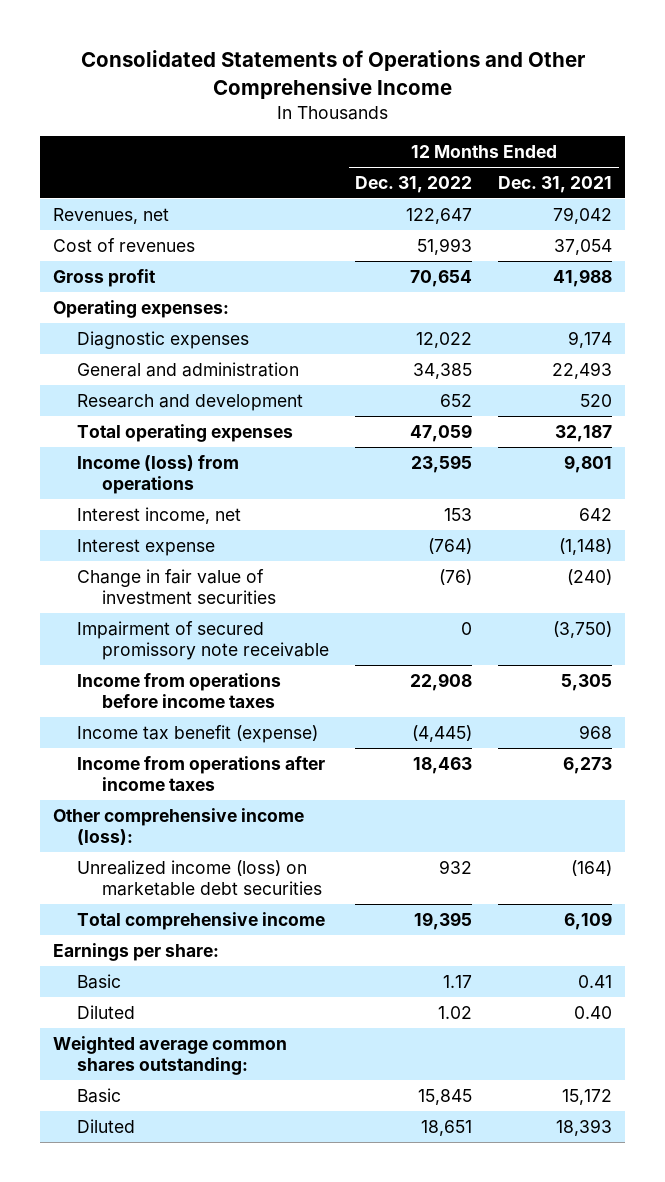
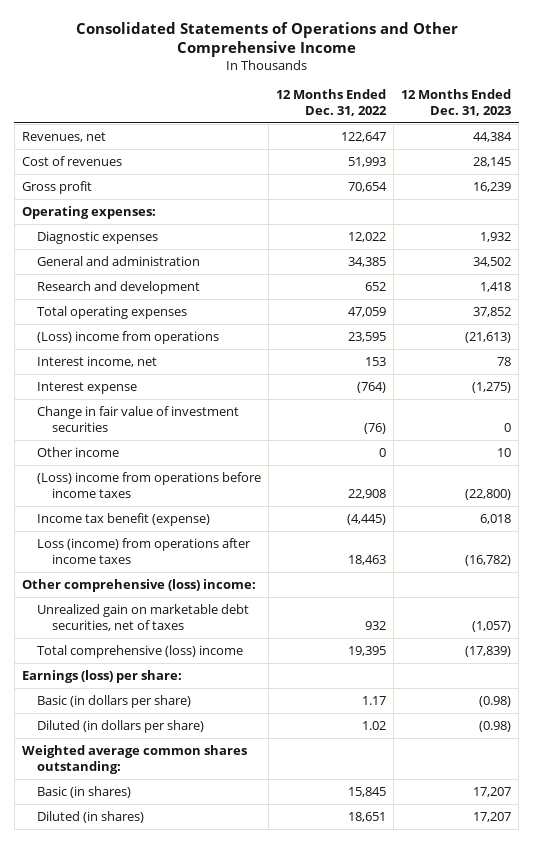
[498,175,613,193] Dec. 31, 2021 -> none
none -> [401,88,512,116] 12 Months Ended Dec. 31, 2023
[77,454,240,495] Income (loss) from operations -> [36,330,219,344] (Loss) income from operations
[77,620,330,661] Impairment of secured promissory note receivable -> none
none -> [36,446,119,457] Other income
[77,672,282,709] Income from operations before income taxes -> [36,471,261,498] (Loss) income from operations before income taxes
[77,755,326,792] Income from operations after income taxes -> [36,537,251,564] Loss (income) from operations after income taxes
[52,807,304,846] Other comprehensive income (loss): -> [21,578,256,592] Other comprehensive (loss) income:
[77,859,323,897] Unrealized income (loss) on marketable debt securities -> [36,603,249,631] Unrealized gain on marketable debt securities, net of taxes
[77,911,326,930] Total comprehensive income -> [36,644,243,658] Total comprehensive (loss) income
[52,942,219,961] Earnings per share: -> [21,669,182,683] Earnings (loss) per share:
[77,973,122,989] Basic -> [36,694,191,708] Basic (in dollars per share)
[77,1004,136,1019] Diluted -> [36,719,204,733] Diluted (in dollars per share)
[77,1087,122,1103] Basic -> [36,785,131,798] Basic (in shares)
[77,1118,136,1133] Diluted -> [36,810,144,823] Diluted (in shares)

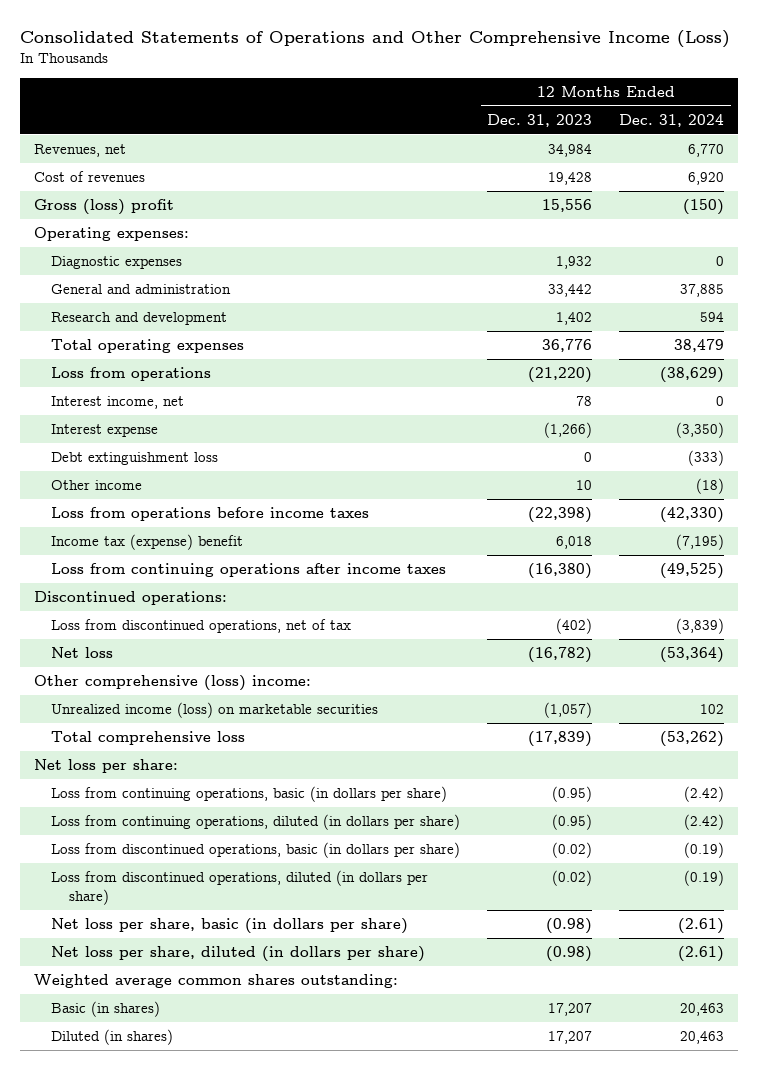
[75,21,458,57] Consolidated Statements of Operations and Other Comprehensive Income -> [20,30,731,49] Consolidated Statements of Operations and Other Comprehensive Income (Loss)
[276,88,388,116] 12 Months Ended Dec. 31, 2022 -> none
none -> [619,113,725,127] Dec. 31, 2024
[473,131,513,142] 44,384 -> [548,144,593,158] 34,984
[473,156,512,167] 28,145 -> [548,172,593,186] 19,428
[21,180,92,194] Gross profit -> [33,199,174,216] Gross (loss) profit
[473,181,512,192] 16,239 -> [542,199,593,213] 15,556
[473,256,512,267] 34,502 -> [548,284,593,298] 33,442
[480,281,512,292] 1,418 -> [556,312,593,326] 1,402
[473,306,512,317] 37,852 -> [542,339,593,353] 36,776
[36,330,219,344] (Loss) income from operations -> [51,367,212,382] Loss from operations
[465,331,512,343] (21,613) -> [528,367,593,384] (21,220)
[36,405,239,432] Change in fair value of investment securities -> none
[472,381,512,393] (1,275) -> [544,422,593,439] (1,266)
none -> [51,452,219,466] Debt extinguishment loss
[36,471,261,498] (Loss) income from operations before income taxes -> [51,507,370,522] Loss from operations before income taxes
[465,488,512,500] (22,800) -> [528,507,593,524] (22,398)
[36,512,210,526] Income tax benefit (expense) -> [51,534,244,551] Income tax (expense) benefit
none -> [51,563,447,578] Loss from continuing operations after income taxes
none -> [33,591,227,606] Discontinued operations:
none -> [51,619,352,634] Loss from discontinued operations, net of tax
[36,537,251,564] Loss (income) from operations after income taxes -> [51,647,114,659] Net loss
[36,603,249,631] Unrealized gain on marketable debt securities, net of taxes -> [51,702,379,719] Unrealized income (loss) on marketable securities
[36,644,243,658] Total comprehensive (loss) income -> [51,731,246,746] Total comprehensive loss
[21,669,182,683] Earnings (loss) per share: -> [33,759,178,774] Net loss per share:
none -> [51,786,448,803] Loss from continuing operations, basic (in dollars per share)
none -> [51,814,461,831] Loss from continuing operations, diluted (in dollars per share)
none -> [51,842,461,859] Loss from discontinued operations, basic (in dollars per share)
none -> [51,870,429,905] Loss from discontinued operations, diluted (in dollars per share)
[36,694,191,708] Basic (in dollars per share) -> [51,918,409,935] Net loss per share, basic (in dollars per share)
[36,719,204,733] Diluted (in dollars per share) -> [51,946,426,963] Net loss per share, diluted (in dollars per share)

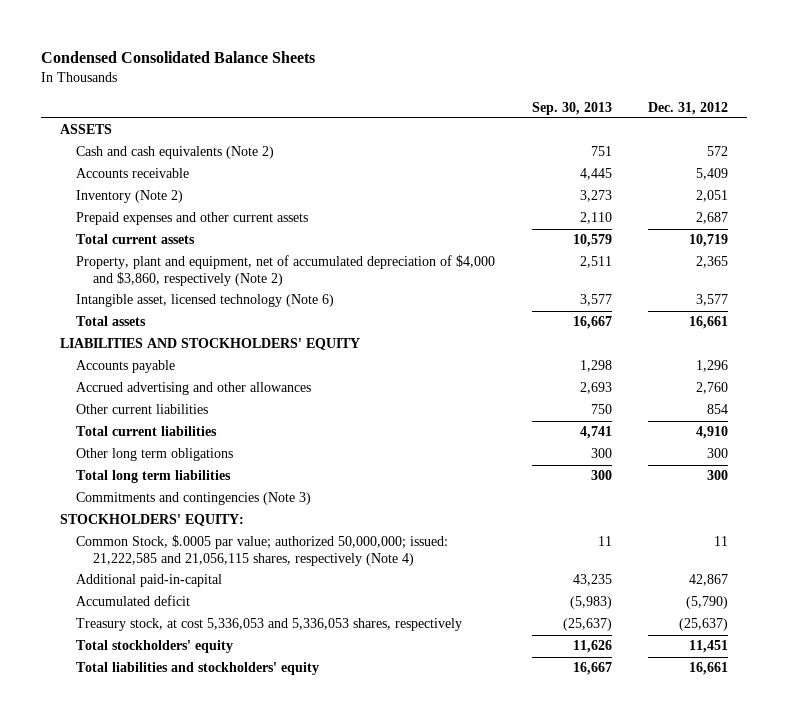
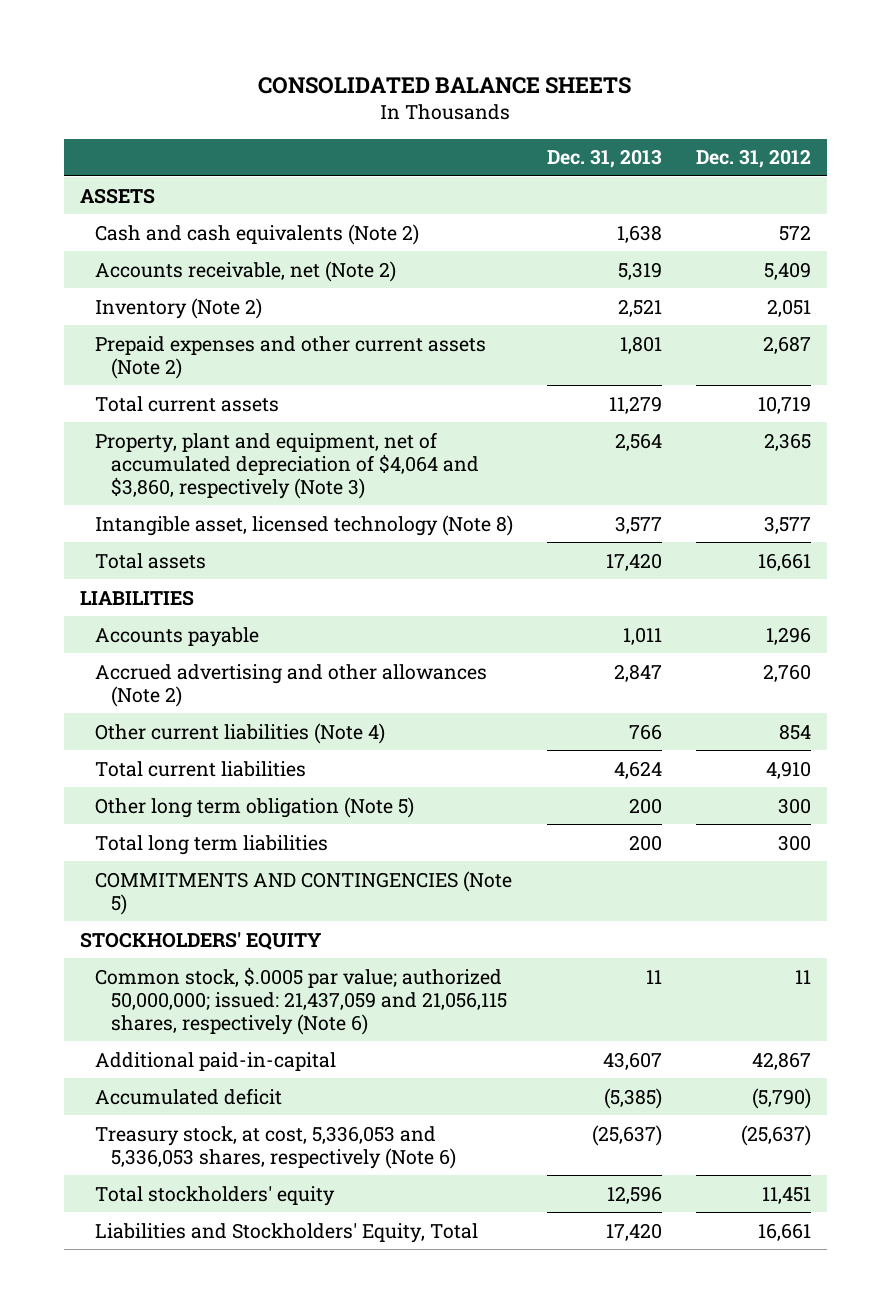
[41,51,316,64] Condensed Consolidated Balance Sheets -> [258,77,632,95] CONSOLIDATED BALANCE SHEETS
[531,101,612,115] Sep. 30, 2013 -> none
none -> [547,149,663,169] Dec. 31, 2013
[76,168,190,179] Accounts receivable -> [95,260,397,282] Accounts receivable, net (Note 2)
[76,212,309,226] Prepaid expenses and other current assets -> [95,335,487,379] Prepaid expenses and other current assets (Note 2)
[76,255,496,287] Property, plant and equipment, net of accumulated depreciation of $4,000 and $3,860, respectively (Note 2) -> [95,431,479,499] Property, plant and equipment, net of accumulated depreciation of $4,064 and $3,860, respectively (Note 3)
[76,294,335,308] Intangible asset, licensed technology (Note 6) -> [95,514,514,536] Intangible asset, licensed technology (Note 8)
[59,338,360,351] LIABILITIES AND STOCKHOLDERS' EQUITY -> [80,589,195,606] LIABILITIES
[76,382,312,396] Accrued advertising and other allowances -> [95,663,488,707] Accrued advertising and other allowances (Note 2)
[76,404,209,415] Other current liabilities -> [95,722,386,744] Other current liabilities (Note 4)
[76,448,234,462] Other long term obligations -> [95,796,415,818] Other long term obligation (Note 5)
[76,492,312,506] Commitments and contingencies (Note 3) -> [95,870,513,915] COMMITMENTS AND CONTINGENCIES (Note 5)
[59,514,244,527] STOCKHOLDERS' EQUITY: -> [80,931,322,950] STOCKHOLDERS' EQUITY
[76,535,449,567] Common Stock, $.0005 par value; authorized 50,000,000; issued: 21,222,585 and 21,056,115 shares, respectively (Note 4) -> [95,966,507,1035] Common stock, $.0005 par value; authorized 50,000,000; issued: 21,437,059 and 21,056,115 shares, respectively (Note 6)
[76,618,463,632] Treasury stock, at cost 5,336,053 and 5,336,053 shares, respectively -> [95,1125,456,1169] Treasury stock, at cost, 5,336,053 and 5,336,053 shares, respectively (Note 6)
[76,662,320,676] Total liabilities and stockholders' equity -> [95,1222,479,1243] Liabilities and Stockholders' Equity, Total

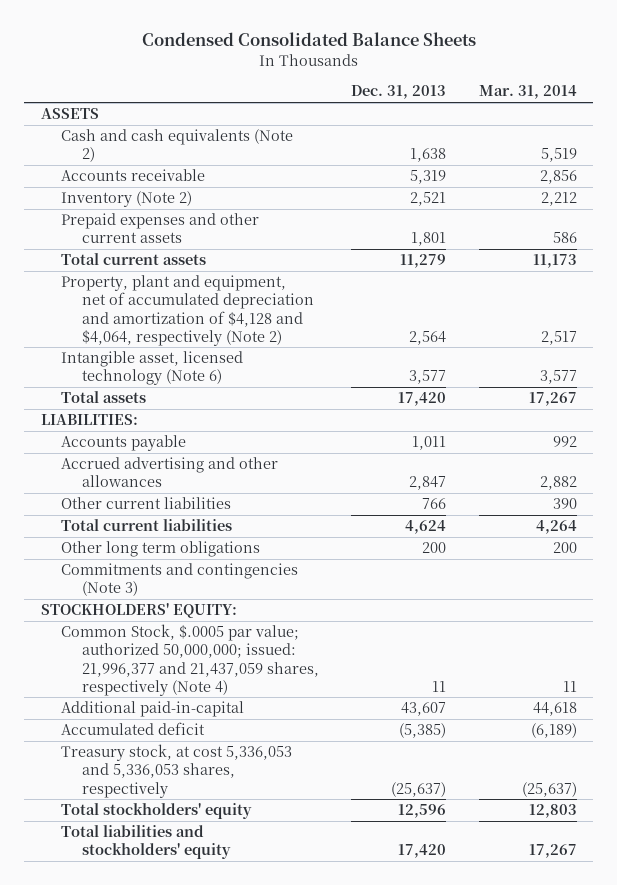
[258,77,632,95] CONSOLIDATED BALANCE SHEETS -> [141,32,476,47] Condensed Consolidated Balance Sheets
[695,149,811,169] Dec. 31, 2012 -> none
none -> [478,85,577,100] Mar. 31, 2014
[95,260,397,282] Accounts receivable, net (Note 2) -> [61,169,206,182] Accounts receivable
[95,335,487,379] Prepaid expenses and other current assets (Note 2) -> [61,213,260,244] Prepaid expenses and other current assets
[95,431,479,499] Property, plant and equipment, net of accumulated depreciation of $4,064 and $3,860, respectively (Note 3) -> [61,275,314,346] Property, plant and equipment, net of accumulated depreciation and amortization of $4,128 and $4,064, respectively (Note 2)
[95,514,514,536] Intangible asset, licensed technology (Note 8) -> [61,351,244,386] Intangible asset, licensed technology (Note 6)
[80,589,195,606] LIABILITIES -> [40,414,138,426] LIABILITIES:
[95,663,488,707] Accrued advertising and other allowances (Note 2) -> [61,457,279,488] Accrued advertising and other allowances
[95,722,386,744] Other current liabilities (Note 4) -> [61,497,232,510] Other current liabilities
[95,834,329,855] Total long term liabilities -> none
[95,796,415,818] Other long term obligation (Note 5) -> [61,541,261,558] Other long term obligations
[95,870,513,915] COMMITMENTS AND CONTINGENCIES (Note 5) -> [61,563,299,597] Commitments and contingencies (Note 3)
[80,931,322,950] STOCKHOLDERS' EQUITY -> [40,603,237,619] STOCKHOLDERS' EQUITY:
[95,966,507,1035] Common stock, $.0005 par value; authorized 50,000,000; issued: 21,437,059 and 21,056,115 shares, respectively (Note 6) -> [61,624,319,696] Common Stock, $.0005 par value; authorized 50,000,000; issued: 21,996,377 and 21,437,059 shares, respectively (Note 4)
[95,1125,456,1169] Treasury stock, at cost, 5,336,053 and 5,336,053 shares, respectively (Note 6) -> [61,744,293,798] Treasury stock, at cost 5,336,053 and 5,336,053 shares, respectively
[95,1222,479,1243] Liabilities and Stockholders' Equity, Total -> [61,825,231,860] Total liabilities and stockholders' equity

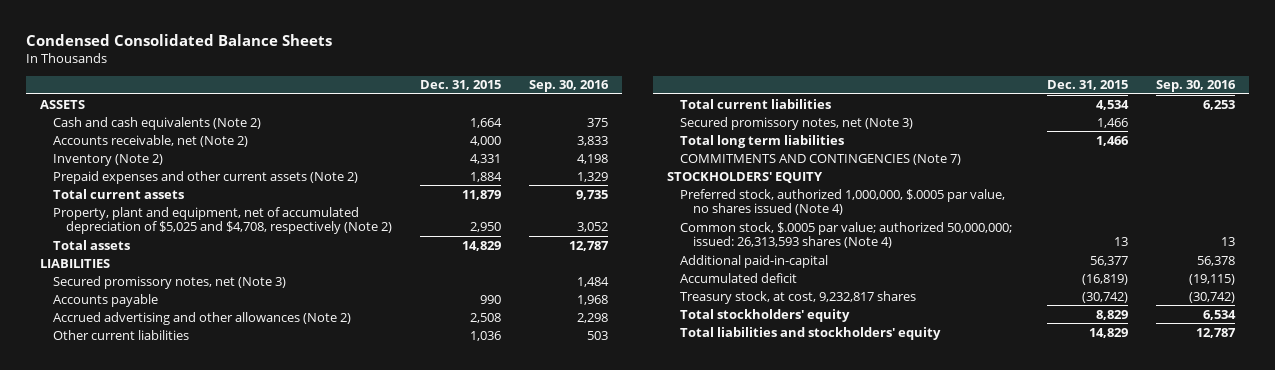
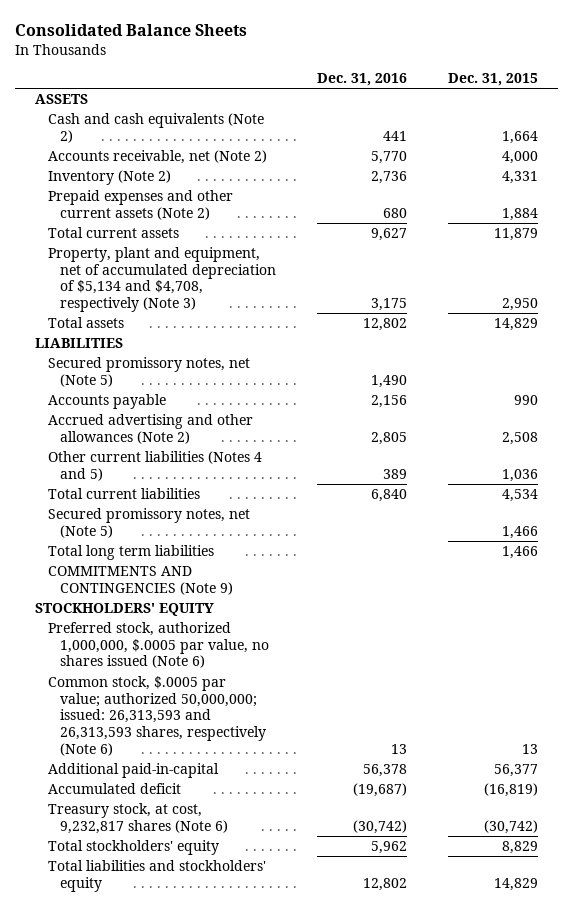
[26,33,333,46] Condensed Consolidated Balance Sheets -> [14,23,247,36] Consolidated Balance Sheets
[528,80,609,93] Sep. 30, 2016 -> none
none -> [317,73,408,87] Dec. 31, 2016
[52,206,392,235] Property, plant and equipment, net of accumulated depreciation of $5,025 and $4,708, respectively (Note 2) -> [47,247,277,313] Property, plant and equipment, net of accumulated depreciation of $5,134 and $4,708, respectively (Note 3)
[52,275,286,289] Secured promissory notes, net (Note 3) -> [47,357,250,387] Secured promissory notes, net (Note 5)
[52,329,189,340] Other current liabilities -> [47,451,262,481] Other current liabilities (Notes 4 and 5)
[680,116,914,130] Secured promissory notes, net (Note 3) -> [47,508,250,538] Secured promissory notes, net (Note 5)
[680,153,962,165] COMMITMENTS AND CONTINGENCIES (Note 7) -> [47,566,234,595] COMMITMENTS AND CONTINGENCIES (Note 9)
[680,188,1006,216] Preferred stock, authorized 1,000,000, $.0005 par value, no shares issued (Note 4) -> [47,622,270,669] Preferred stock, authorized 1,000,000, $.0005 par value, no shares issued (Note 6)
[680,221,1013,249] Common stock, $.0005 par value; authorized 50,000,000; issued: 26,313,593 shares (Note 4) -> [47,676,267,756] Common stock, $.0005 par value; authorized 50,000,000; issued: 26,313,593 and 26,313,593 shares, respectively (Note 6)
[680,290,917,304] Treasury stock, at cost, 9,232,817 shares -> [47,803,229,834] Treasury stock, at cost, 9,232,817 shares (Note 6)

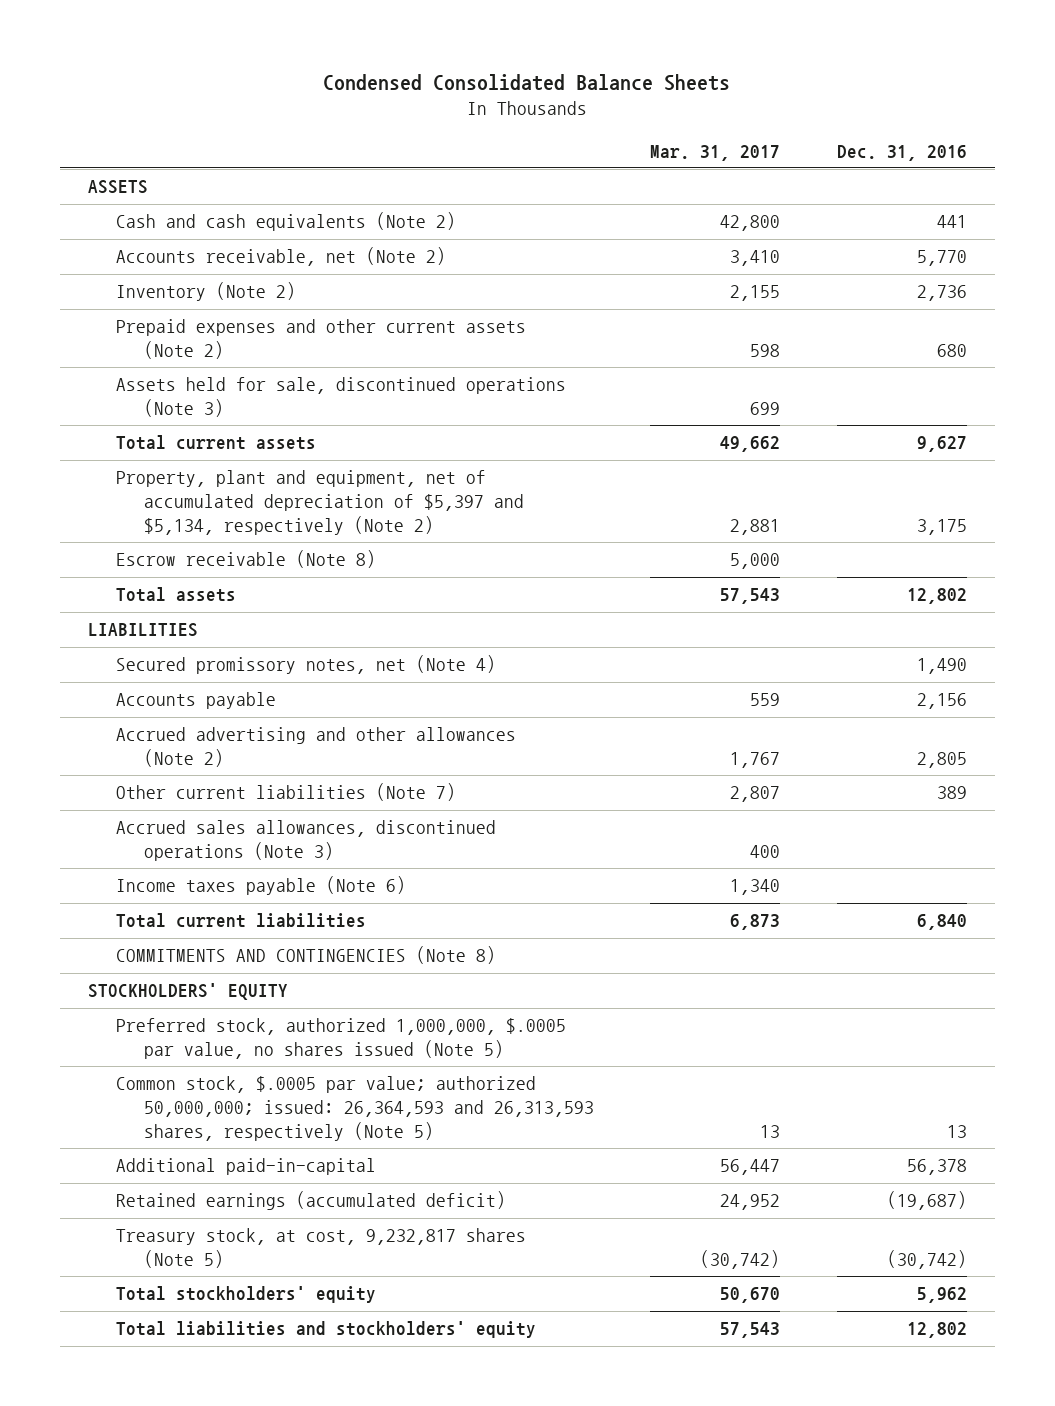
[14,23,247,36] Consolidated Balance Sheets -> [323,74,731,92] Condensed Consolidated Balance Sheets
[447,73,538,87] Dec. 31, 2015 -> none
none -> [650,144,781,161] Mar. 31, 2017
none -> [115,377,566,418] Assets held for sale, discontinued operations (Note 3)
[47,247,277,313] Property, plant and equipment, net of accumulated depreciation of $5,134 and $4,708, respectively (Note 3) -> [115,470,524,535] Property, plant and equipment, net of accumulated depreciation of $5,397 and $5,134, respectively (Note 2)
none -> [115,550,376,569] Escrow receivable (Note 8)
[47,357,250,387] Secured promissory notes, net (Note 5) -> [115,655,496,675] Secured promissory notes, net (Note 4)
[47,451,262,481] Other current liabilities (Notes 4 and 5) -> [115,783,456,802] Other current liabilities (Note 7)
none -> [115,820,496,862] Accrued sales allowances, discontinued operations (Note 3)
none -> [115,876,406,896] Income taxes payable (Note 6)
[47,508,250,538] Secured promissory notes, net (Note 5) -> none
[47,545,214,561] Total long term liabilities -> none
[47,566,234,595] COMMITMENTS AND CONTINGENCIES (Note 9) -> [115,946,496,965] COMMITMENTS AND CONTINGENCIES (Note 8)
[47,622,270,669] Preferred stock, authorized 1,000,000, $.0005 par value, no shares issued (Note 6) -> [115,1018,566,1060] Preferred stock, authorized 1,000,000, $.0005 par value, no shares issued (Note 5)
[47,676,267,756] Common stock, $.0005 par value; authorized 50,000,000; issued: 26,313,593 and 26,313,593 shares, respectively (Note 6) -> [115,1076,594,1141] Common stock, $.0005 par value; authorized 50,000,000; issued: 26,364,593 and 26,313,593 shares, respectively (Note 5)
[47,783,181,795] Accumulated deficit -> [115,1191,506,1211] Retained earnings (accumulated deficit)
[47,803,229,834] Treasury stock, at cost, 9,232,817 shares (Note 6) -> [115,1228,526,1269] Treasury stock, at cost, 9,232,817 shares (Note 5)

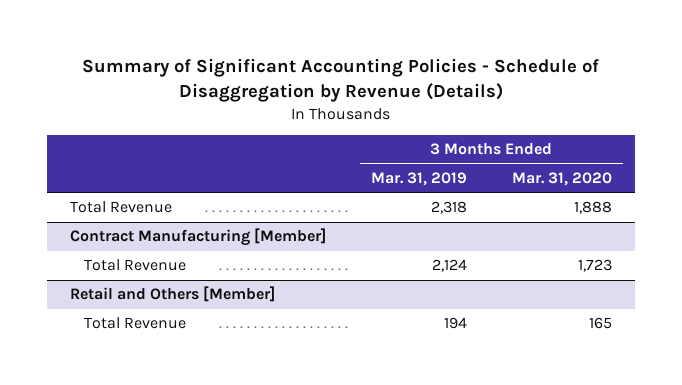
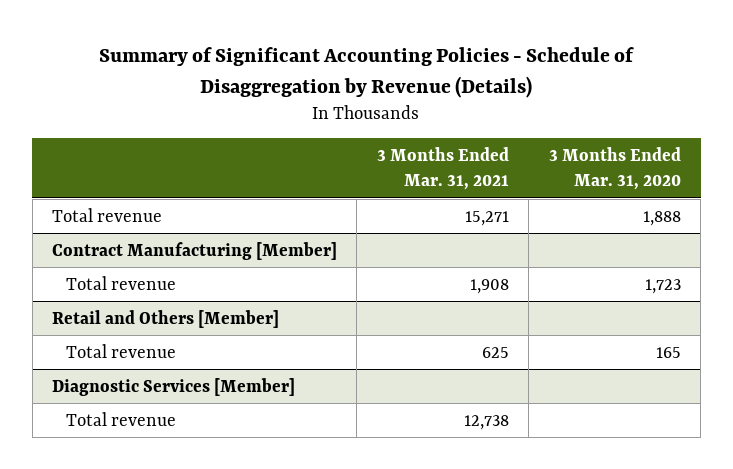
[370,171,467,186] Mar. 31, 2019 -> none
none -> [376,147,509,191] 3 Months Ended Mar. 31, 2021
[69,201,172,214] Total Revenue -> [51,207,162,222] Total revenue
[84,259,187,272] Total Revenue -> [66,275,177,290] Total revenue
[84,317,187,330] Total Revenue -> [66,343,177,358] Total revenue
none -> [51,377,295,396] Diagnostic Services [Member]
none -> [66,411,177,426] Total revenue

